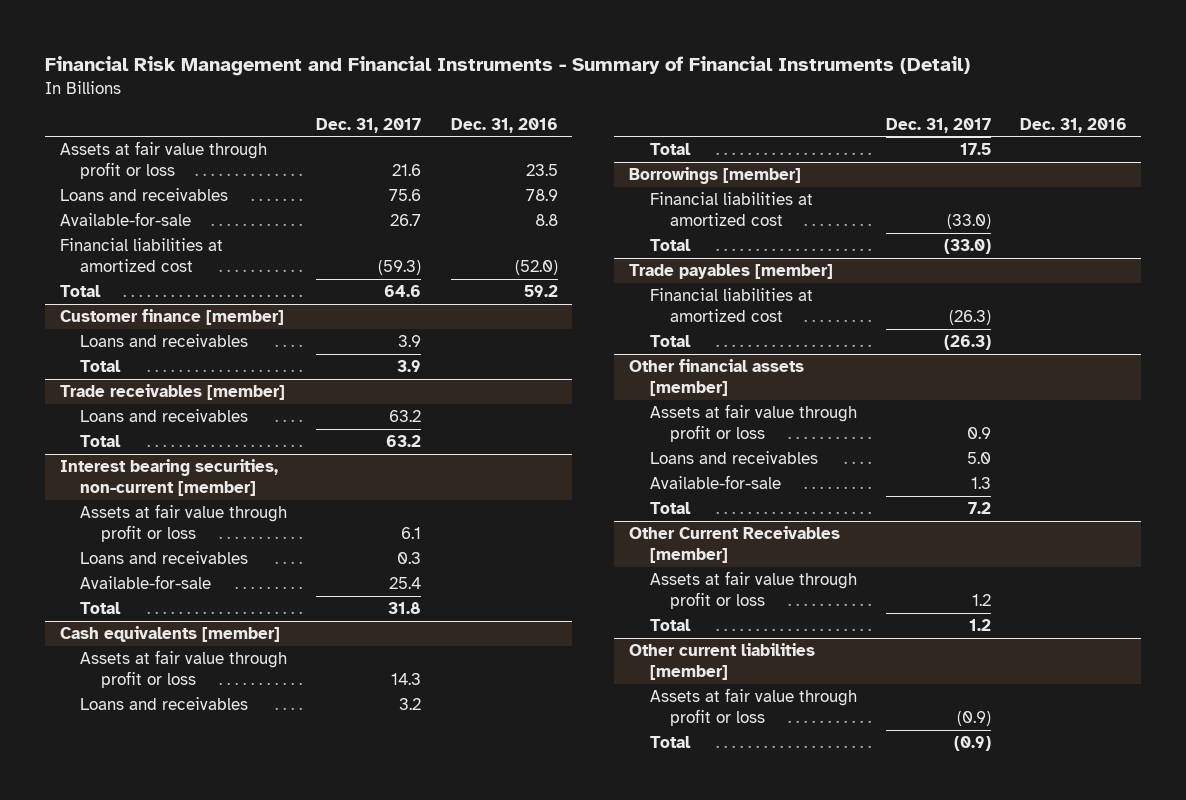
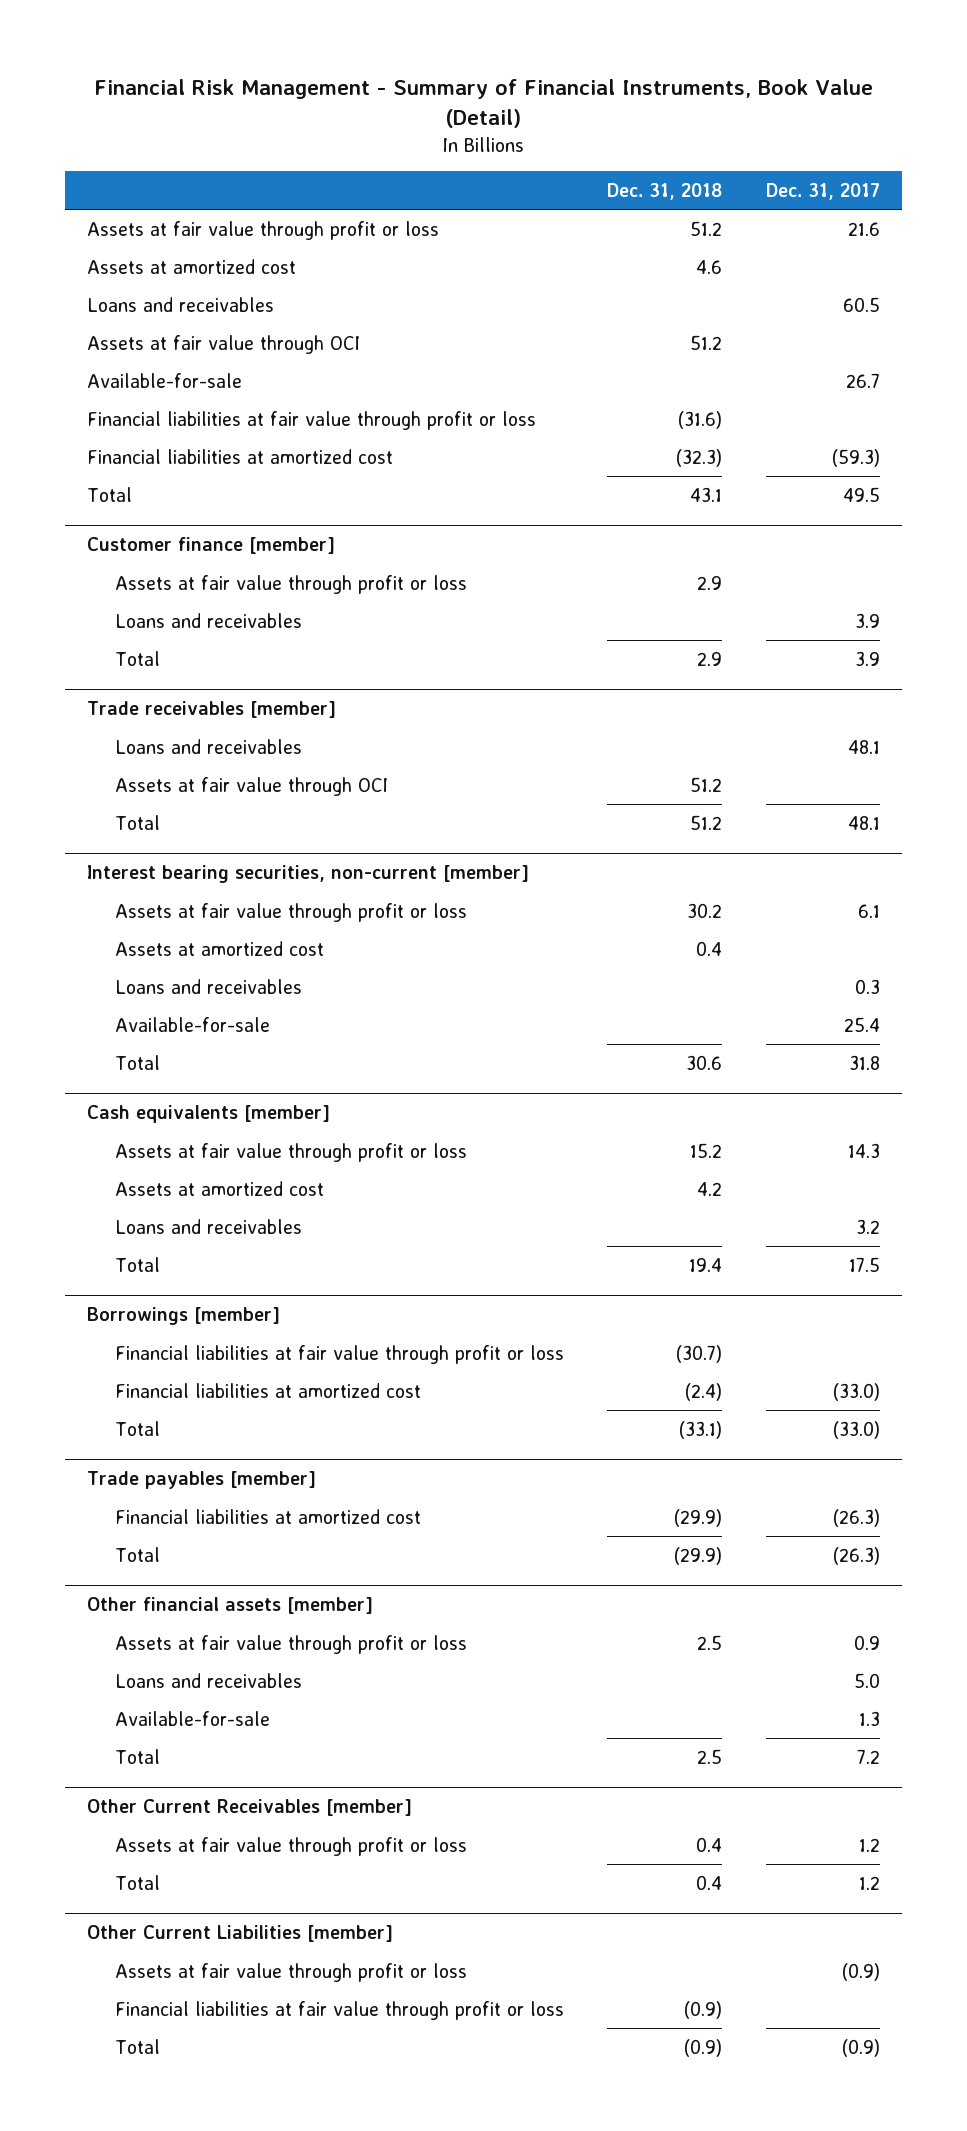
[45,56,971,77] Financial Risk Management and Financial Instruments - Summary of Financial Instruments (Detail) -> [94,79,874,129] Financial Risk Management - Summary of Financial Instruments, Book Value (Detail)
[450,117,558,133] Dec. 31, 2016 -> none
none -> [607,182,723,200] Dec. 31, 2018
none -> [86,258,296,274] Assets at amortized cost
[389,189,422,202] 75.6 -> [843,296,881,312] 60.5
none -> [86,334,360,354] Assets at fair value through OCI
none -> [86,410,536,430] Financial liabilities at fair value through profit or loss
[384,285,422,298] 64.6 -> [843,486,881,502] 49.5
none -> [114,574,467,594] Assets at fair value through profit or loss
[389,410,422,423] 63.2 -> [848,739,881,754] 48.1
none -> [114,776,388,796] Assets at fair value through OCI
[386,435,422,448] 63.2 -> [848,815,881,830] 48.1
none -> [114,940,324,956] Assets at amortized cost
none -> [114,1180,324,1196] Assets at amortized cost
none -> [114,1344,564,1364] Financial liabilities at fair value through profit or loss
[628,643,815,681] Other current liabilities [member] -> [86,1925,393,1943] Other Current Liabilities [member]
none -> [114,2000,564,2020] Financial liabilities at fair value through profit or loss

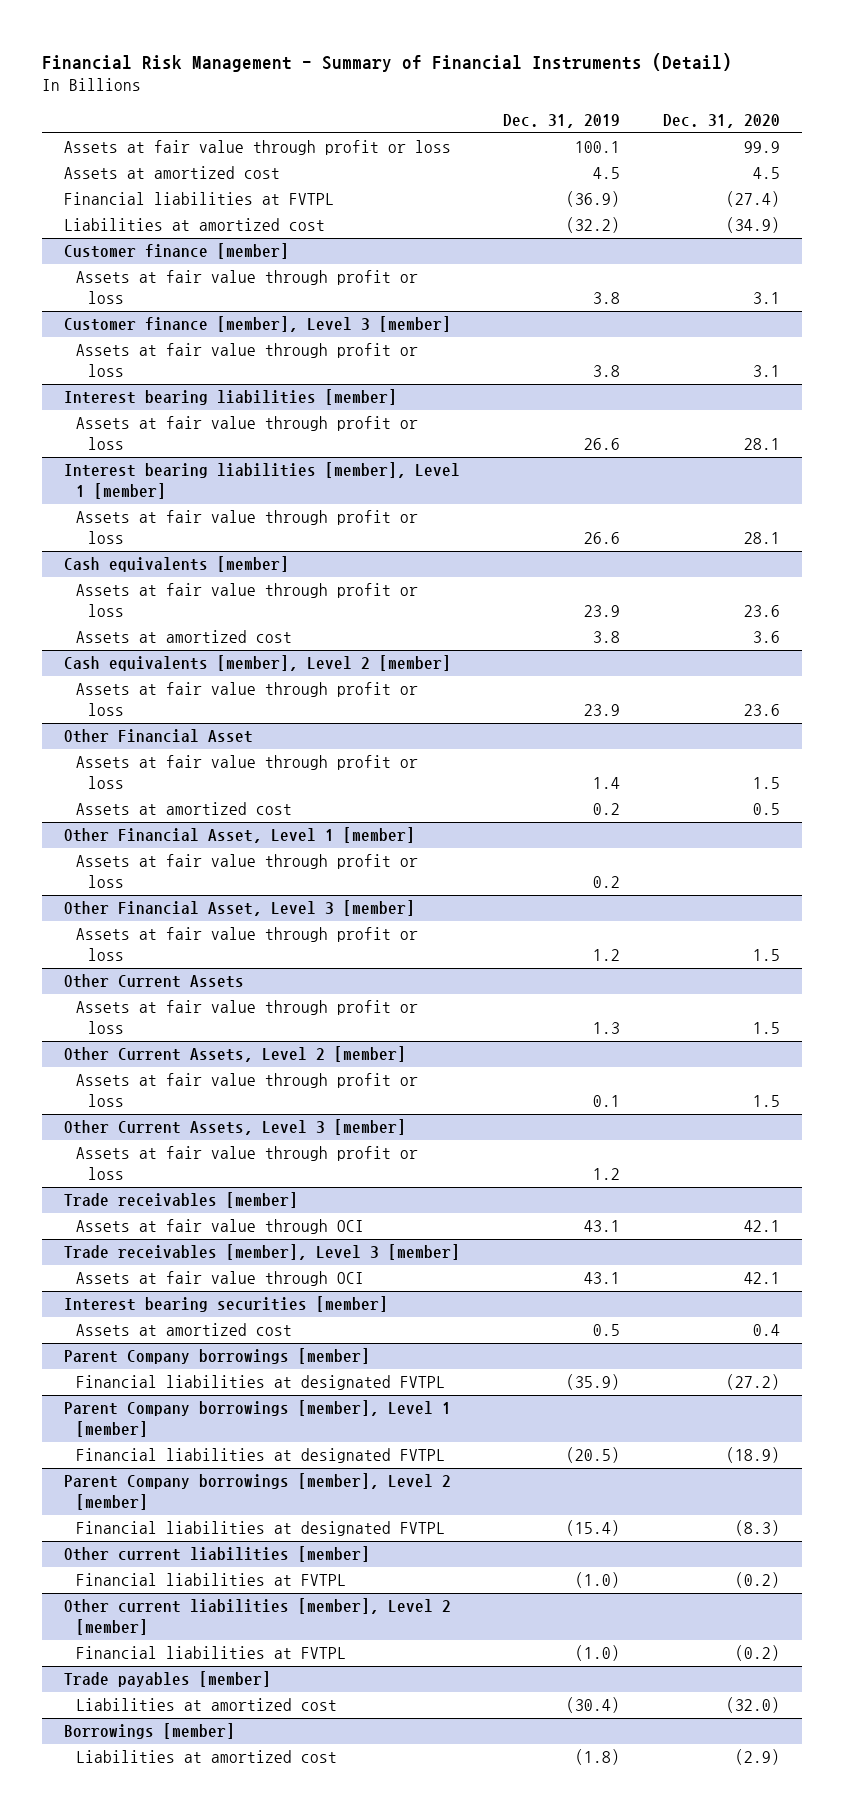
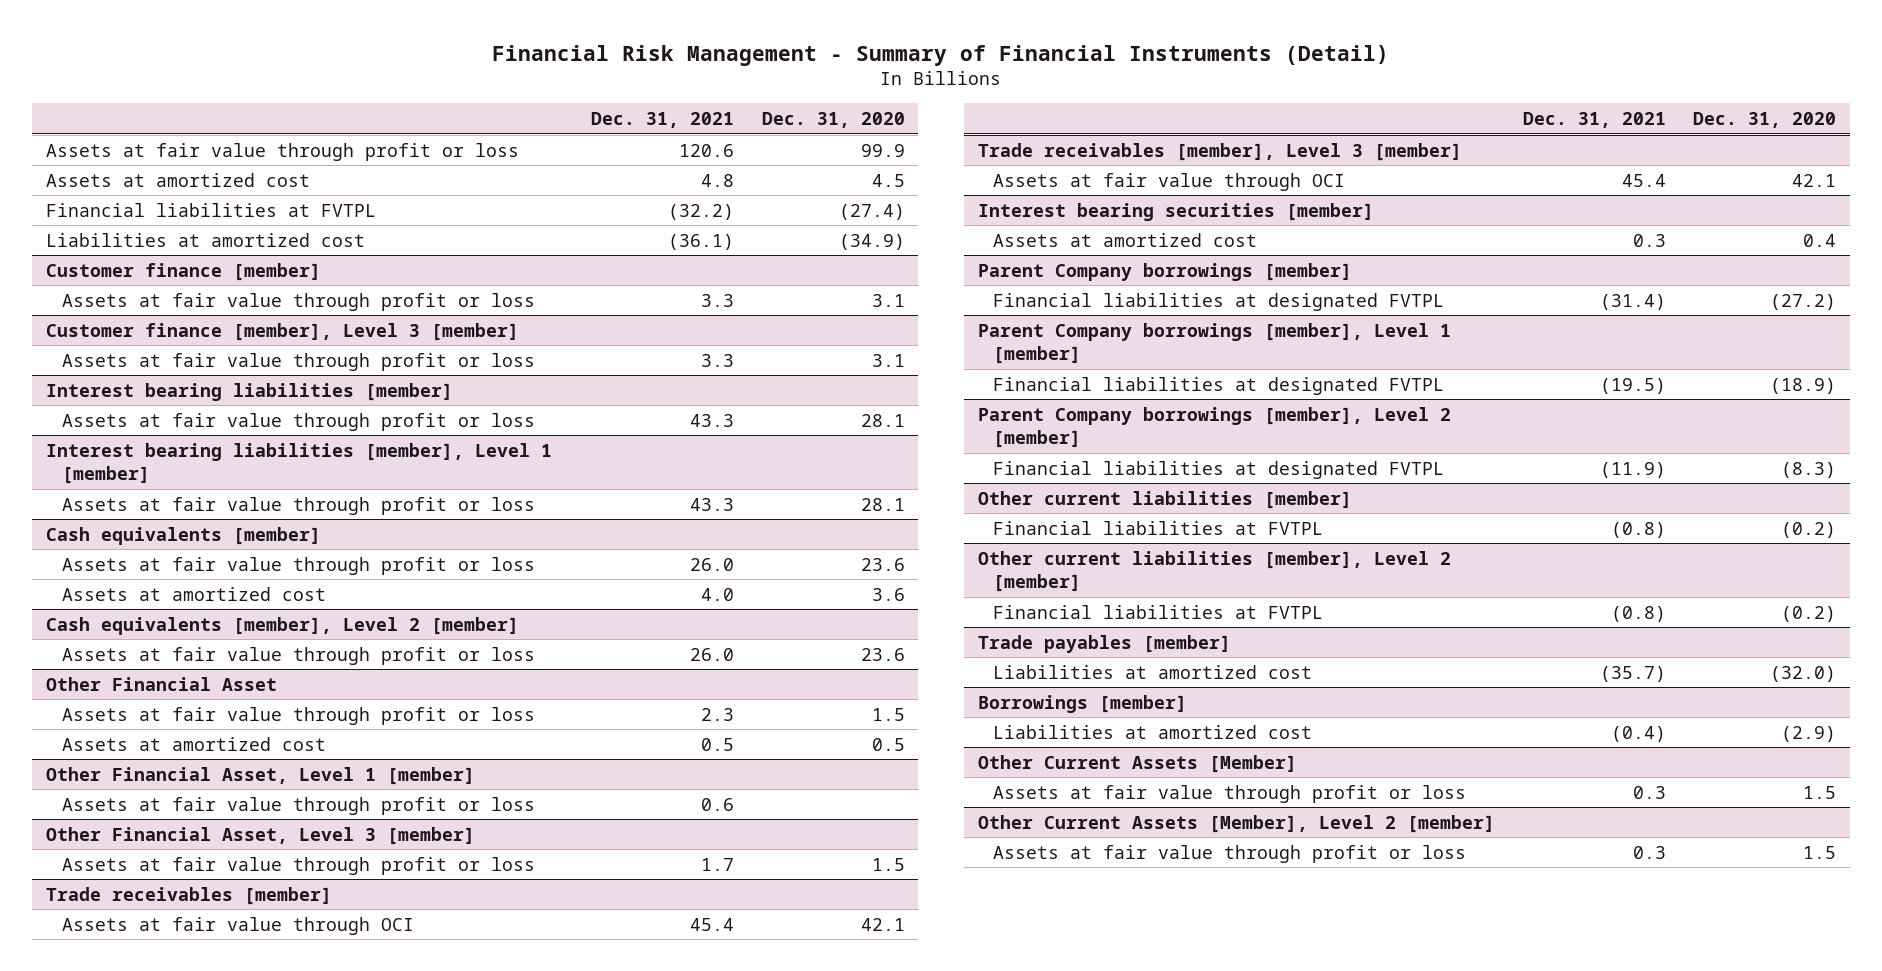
[502,114,620,129] Dec. 31, 2019 -> none
none -> [590,112,734,129] Dec. 31, 2021
[63,974,244,989] Other Current Assets -> none
[75,1000,418,1035] Assets at fair value through profit or loss -> none
[63,1046,406,1063] Other Current Assets, Level 2 [member] -> none
[75,1073,418,1108] Assets at fair value through profit or loss -> none
[63,1119,406,1136] Other Current Assets, Level 3 [member] -> none
[75,1146,418,1181] Assets at fair value through profit or loss -> none
none -> [977,754,1297,773] Other Current Assets [Member]
none -> [993,784,1467,803] Assets at fair value through profit or loss
none -> [977,814,1495,833] Other Current Assets [Member], Level 2 [member]
none -> [993,844,1467,863] Assets at fair value through profit or loss

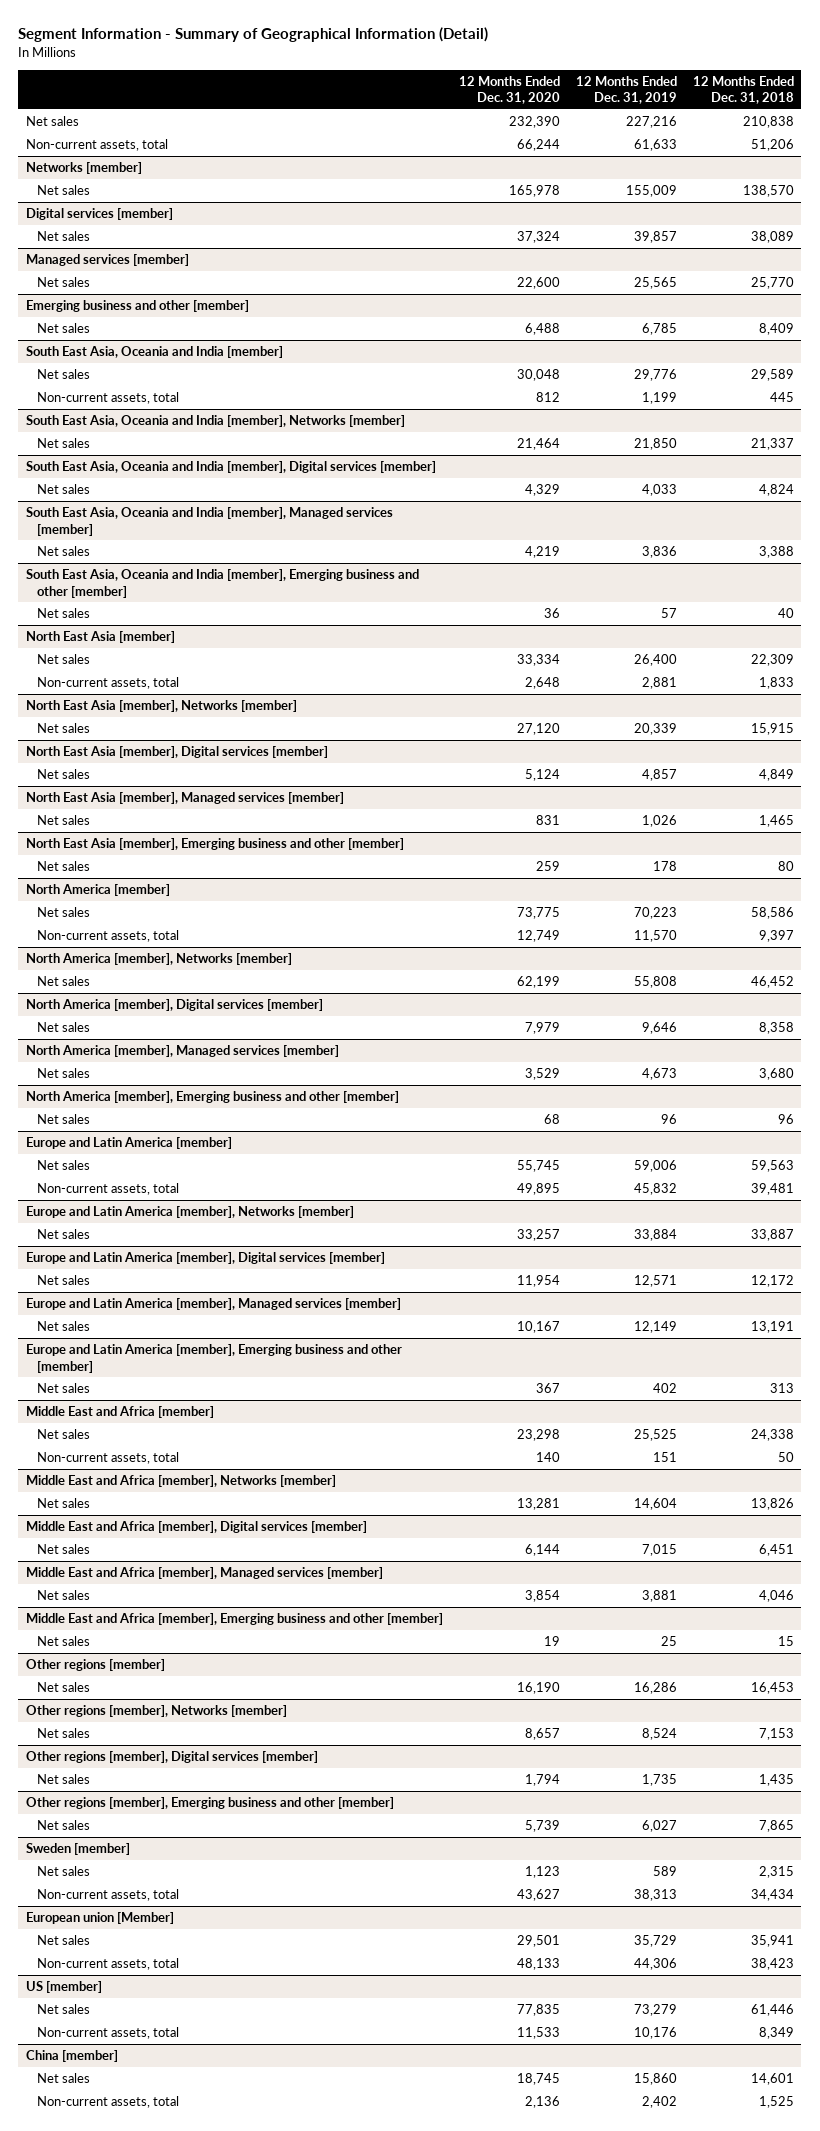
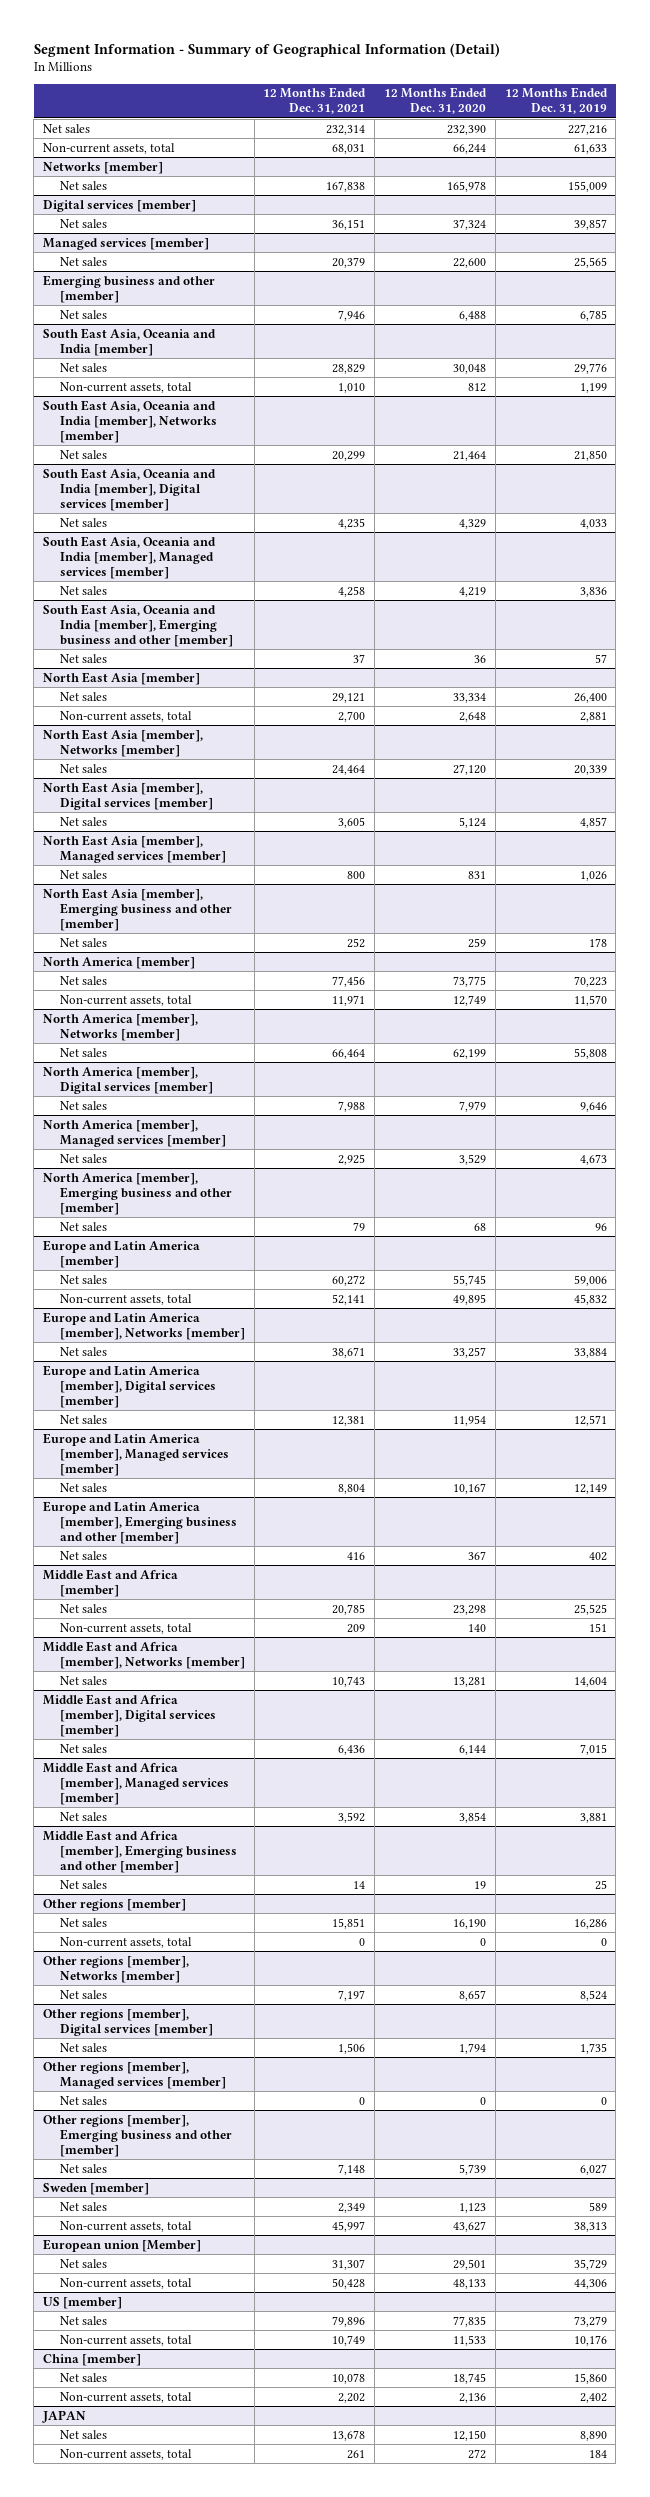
[692,75,794,105] 12 Months Ended Dec. 31, 2018 -> none
none -> [263,87,367,115] 12 Months Ended Dec. 31, 2021
none -> [59,1936,192,1948] Non-current assets, total
none -> [43,2061,226,2089] Other regions [member], Managed services [member]
none -> [59,2095,107,2105] Net sales
none -> [42,2409,87,2423] JAPAN
none -> [59,2429,107,2439] Net sales
none -> [59,2448,192,2460] Non-current assets, total

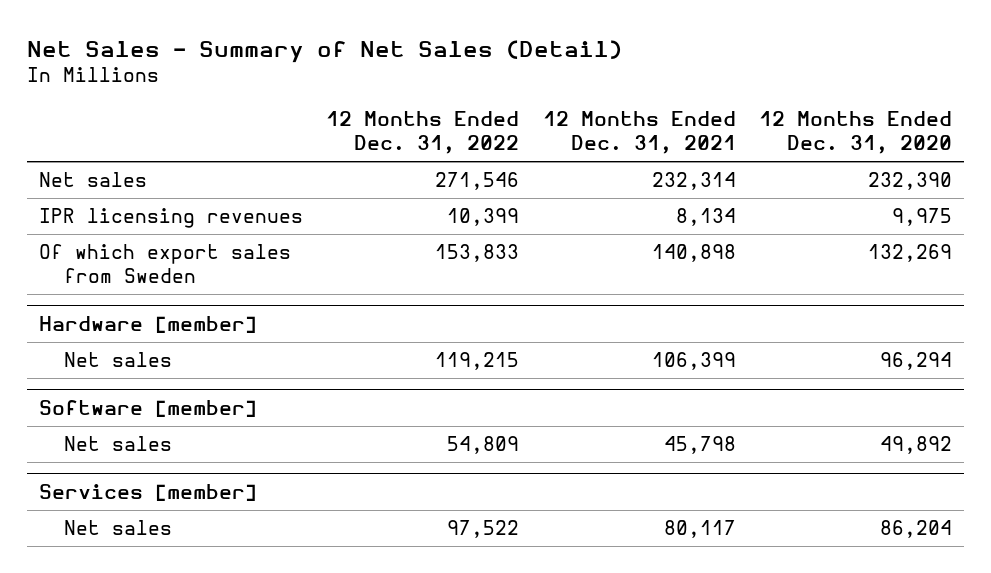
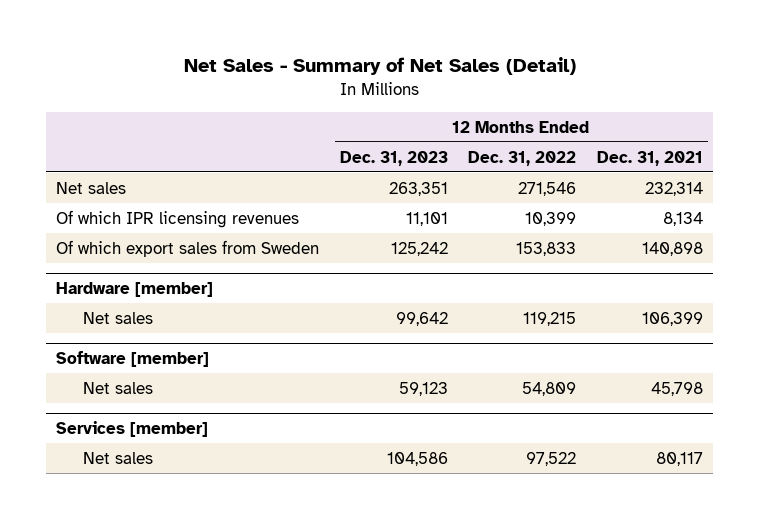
[759,111,953,155] 12 Months Ended Dec. 31, 2020 -> none
none -> [339,150,448,166] Dec. 31, 2023
[39,208,304,229] IPR licensing revenues -> [56,209,300,228] Of which IPR licensing revenues

